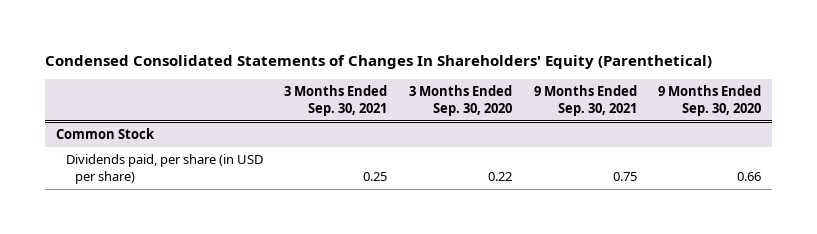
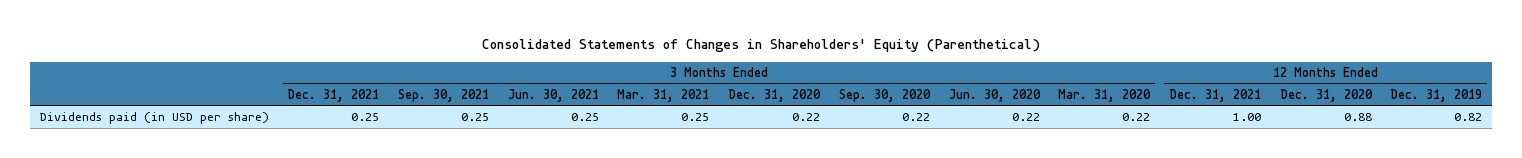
[45,54,713,69] Condensed Consolidated Statements of Changes In Shareholders' Equity (Parenthetical) -> [481,39,1040,53] Consolidated Statements of Changes in Shareholders' Equity (Parenthetical)
[533,85,637,116] 9 Months Ended Sep. 30, 2021 -> none
[658,85,762,116] 9 Months Ended Sep. 30, 2020 -> none
none -> [287,88,380,102] 3 Months Ended Dec. 31, 2021
none -> [507,88,599,102] 3 Months Ended Jun. 30, 2021
none -> [617,88,710,102] 3 Months Ended Mar. 31, 2021
none -> [728,88,822,102] 3 Months Ended Dec. 31, 2020
none -> [948,88,1041,102] 3 Months Ended Jun. 30, 2020
none -> [1058,88,1152,102] 3 Months Ended Mar. 31, 2020
none -> [1168,88,1261,102] 12 Months Ended Dec. 31, 2021
none -> [1279,88,1373,102] 12 Months Ended Dec. 31, 2020
none -> [1390,88,1483,102] 12 Months Ended Dec. 31, 2019
[56,128,156,140] Common Stock -> none
[65,154,263,184] Dividends paid, per share (in USD per share) -> [39,112,269,125] Dividends paid (in USD per share)

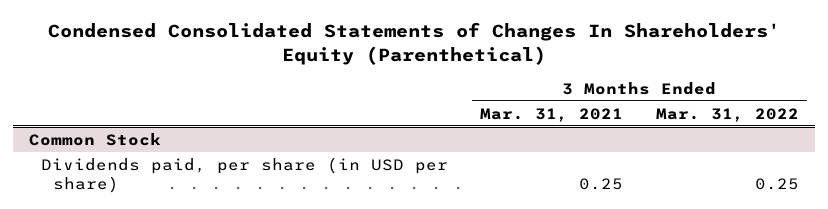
[481,39,1040,53] Consolidated Statements of Changes in Shareholders' Equity (Parenthetical) -> [47,21,780,65] Condensed Consolidated Statements of Changes In Shareholders' Equity (Parenthetical)
[287,88,380,102] 3 Months Ended Dec. 31, 2021 -> none
[397,88,489,102] 3 Months Ended Sep. 30, 2021 -> none
[507,88,599,102] 3 Months Ended Jun. 30, 2021 -> none
[728,88,822,102] 3 Months Ended Dec. 31, 2020 -> none
[838,88,931,102] 3 Months Ended Sep. 30, 2020 -> none
[948,88,1041,102] 3 Months Ended Jun. 30, 2020 -> none
[1058,88,1152,102] 3 Months Ended Mar. 31, 2020 -> none
[1168,88,1261,102] 12 Months Ended Dec. 31, 2021 -> none
[1279,88,1373,102] 12 Months Ended Dec. 31, 2020 -> none
[1390,88,1483,102] 12 Months Ended Dec. 31, 2019 -> none
none -> [655,107,799,122] Mar. 31, 2022
none -> [29,132,162,146] Common Stock
[39,112,269,125] Dividends paid (in USD per share) -> [41,156,449,193] Dividends paid, per share (in USD per share)

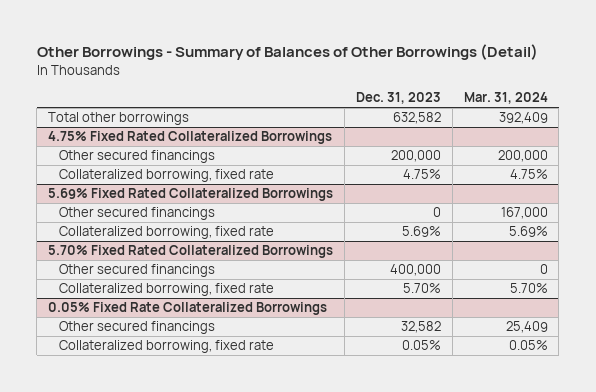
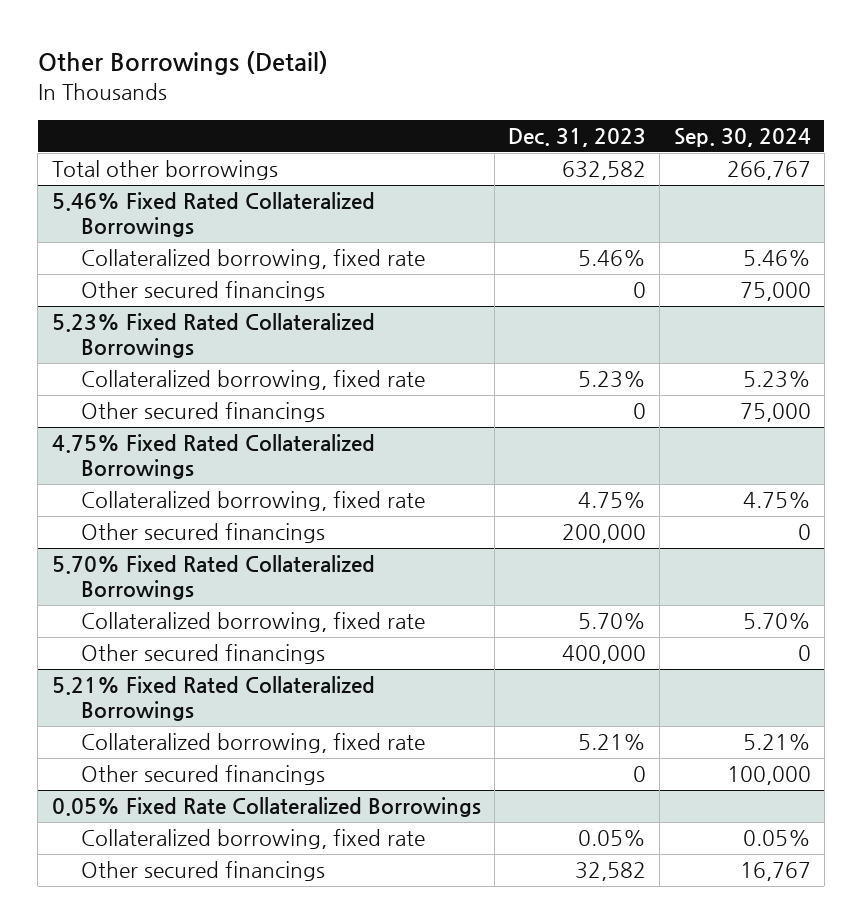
[36,44,538,61] Other Borrowings - Summary of Balances of Other Borrowings (Detail) -> [37,51,328,76] Other Borrowings (Detail)
[463,92,548,105] Mar. 31, 2024 -> none
none -> [673,127,811,147] Sep. 30, 2024
none -> [51,192,375,237] 5.46% Fixed Rated Collateralized Borrowings
none -> [80,249,425,270] Collateralized borrowing, fixed rate
none -> [80,281,325,302] Other secured financings
none -> [51,313,375,358] 5.23% Fixed Rated Collateralized Borrowings
none -> [80,370,425,391] Collateralized borrowing, fixed rate
none -> [80,402,325,423] Other secured financings
[48,188,334,202] 5.69% Fixed Rated Collateralized Borrowings -> none
[58,207,215,221] Other secured financings -> none
[58,226,274,240] Collateralized borrowing, fixed rate -> none
[58,150,215,164] Other secured financings -> [80,523,325,544] Other secured financings
[58,264,215,278] Other secured financings -> [80,644,325,665] Other secured financings
none -> [51,676,375,721] 5.21% Fixed Rated Collateralized Borrowings
none -> [80,733,425,754] Collateralized borrowing, fixed rate
none -> [80,765,325,786] Other secured financings
[58,321,215,335] Other secured financings -> [80,861,325,882] Other secured financings

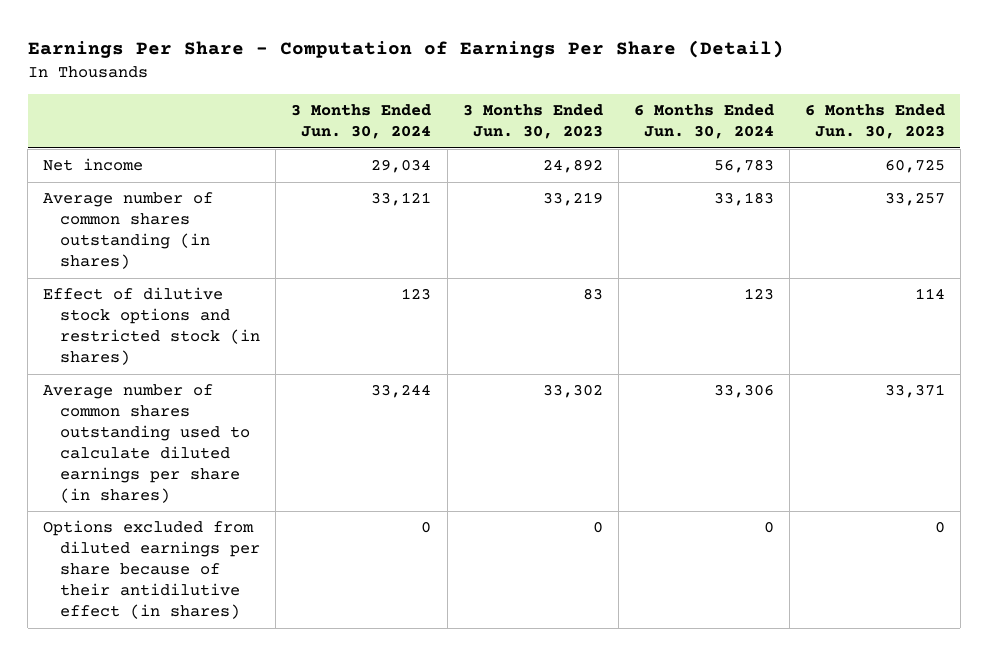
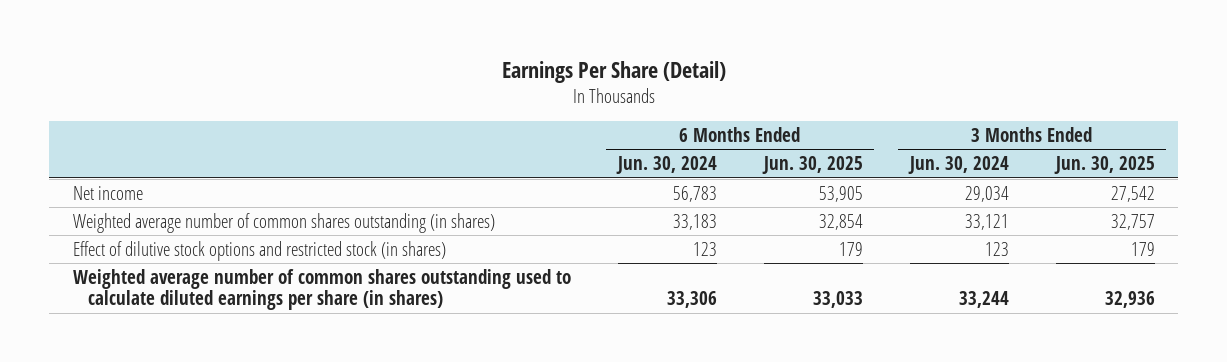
[27,40,784,59] Earnings Per Share - Computation of Earnings Per Share (Detail) -> [501,60,726,83] Earnings Per Share (Detail)
[462,104,603,140] 3 Months Ended Jun. 30, 2023 -> none
[804,104,945,140] 6 Months Ended Jun. 30, 2023 -> none
none -> [761,156,863,175] Jun. 30, 2025
none -> [1053,156,1155,175] Jun. 30, 2025
[43,192,214,270] Average number of common shares outstanding (in shares) -> [72,212,495,233] Weighted average number of common shares outstanding (in shares)
[43,520,261,619] Options excluded from diluted earnings per share because of their antidilutive effect (in shares) -> none
[43,384,251,503] Average number of common shares outstanding used to calculate diluted earnings per share (in shares) -> [72,268,571,311] Weighted average number of common shares outstanding used to calculate diluted earnings per share (in shares)

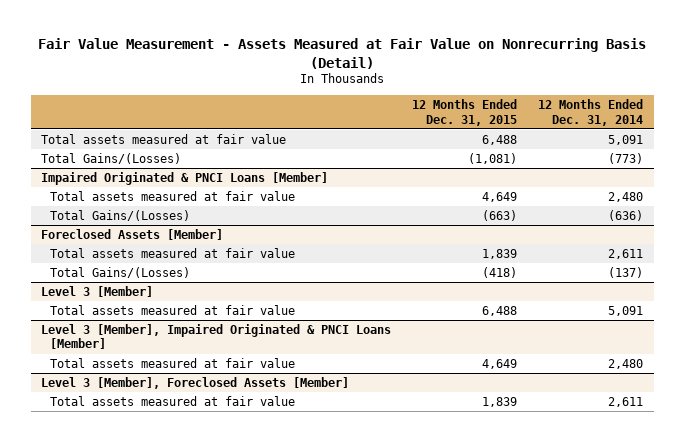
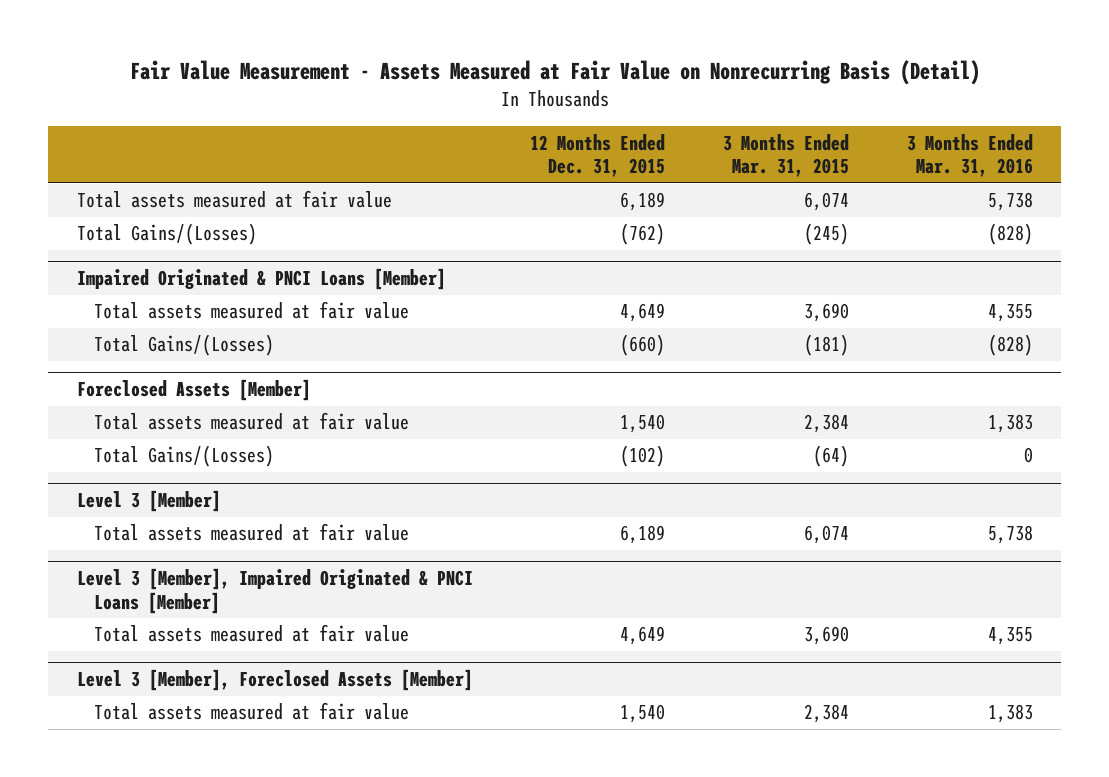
[538,99,644,126] 12 Months Ended Dec. 31, 2014 -> none
none -> [722,133,849,178] 3 Months Ended Mar. 31, 2015
none -> [906,133,1033,178] 3 Months Ended Mar. 31, 2016
[482,134,518,145] 6,488 -> [620,192,666,212] 6,189
[468,152,518,164] (1,081) -> [620,223,666,246] (762)
[482,209,518,221] (663) -> [620,334,666,357] (660)
[482,248,518,259] 1,839 -> [620,414,666,434] 1,540
[482,266,518,278] (418) -> [620,445,666,468] (102)
[482,305,518,316] 6,488 -> [620,525,666,545] 6,189
[482,396,518,407] 1,839 -> [620,704,666,724] 1,540

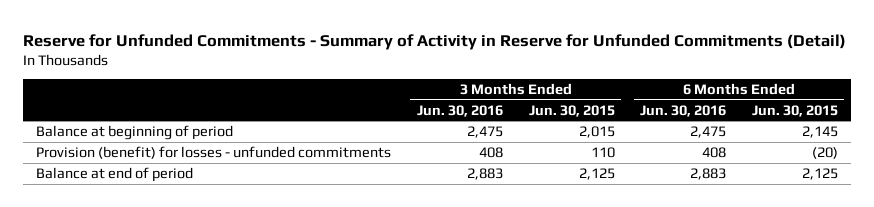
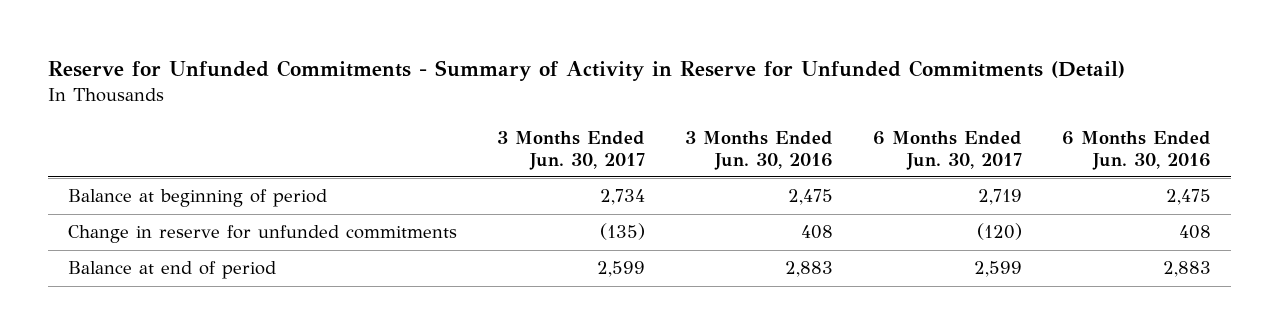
[528,104,615,117] Jun. 30, 2015 -> none
[752,104,839,117] Jun. 30, 2015 -> none
none -> [496,130,645,170] 3 Months Ended Jun. 30, 2017
none -> [872,130,1022,170] 6 Months Ended Jun. 30, 2017
[36,145,392,159] Provision (benefit) for losses - unfunded commitments -> [67,225,457,244] Change in reserve for unfunded commitments

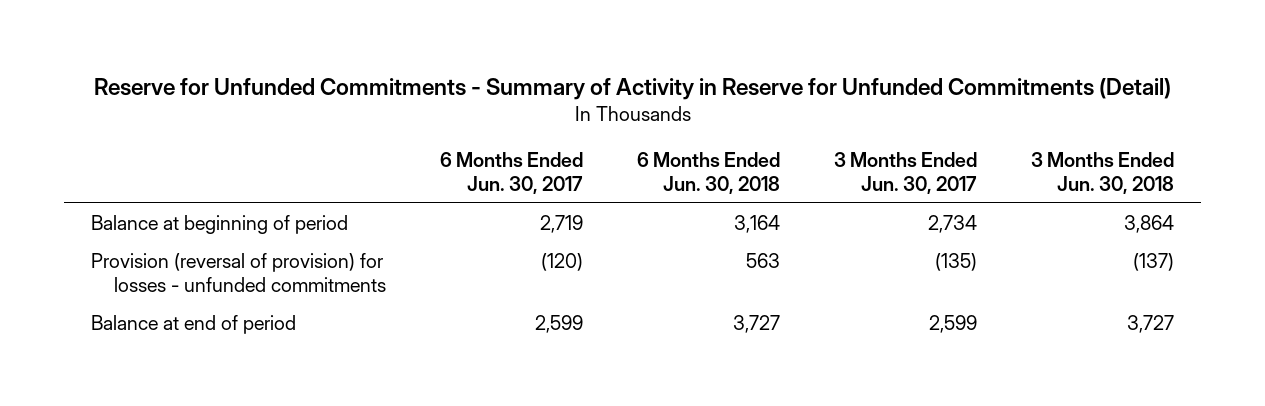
[684,130,833,170] 3 Months Ended Jun. 30, 2016 -> none
[1061,130,1211,170] 6 Months Ended Jun. 30, 2016 -> none
none -> [636,151,780,194] 6 Months Ended Jun. 30, 2018
none -> [1030,151,1174,194] 3 Months Ended Jun. 30, 2018
[67,225,457,244] Change in reserve for unfunded commitments -> [91,253,386,293] Provision (reversal of provision) for losses - unfunded commitments

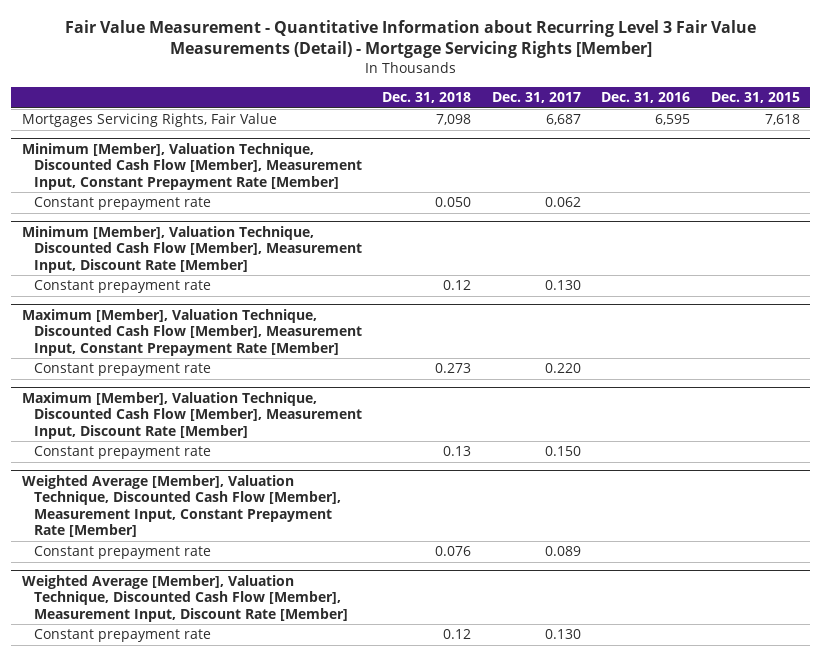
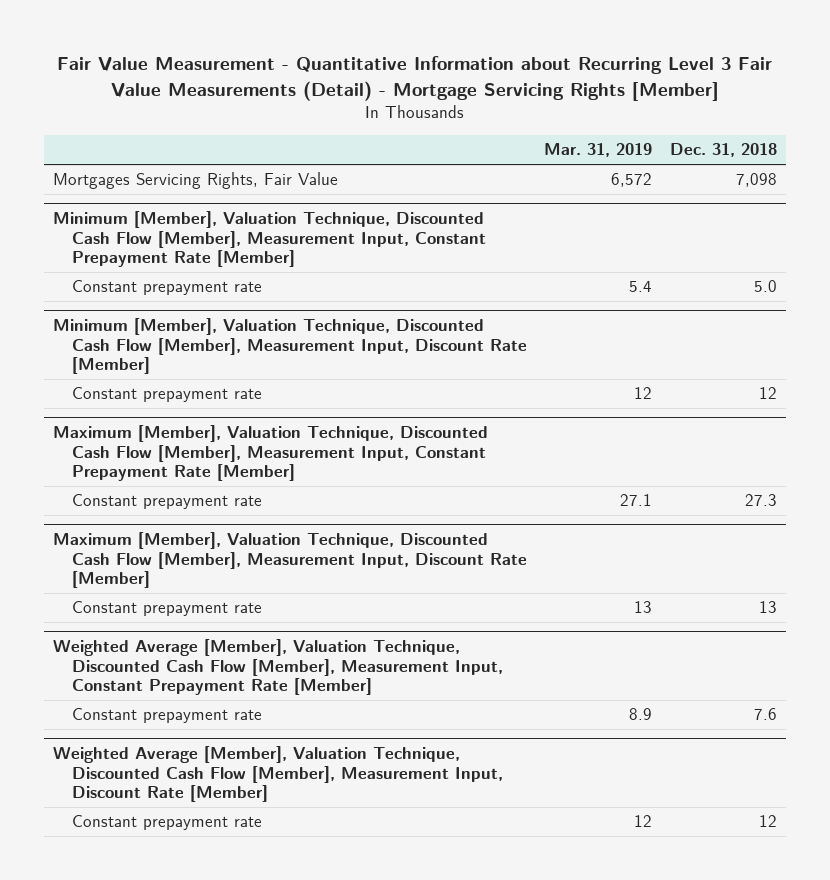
[491,92,581,104] Dec. 31, 2017 -> none
[601,92,691,104] Dec. 31, 2016 -> none
[711,92,801,104] Dec. 31, 2015 -> none
none -> [544,143,653,158] Mar. 31, 2019
[435,197,472,208] 0.050 -> [754,280,778,293] 5.0
[443,280,472,291] 0.12 -> [759,387,778,400] 12
[435,363,472,374] 0.273 -> [745,494,778,507] 27.3
[443,446,472,457] 0.13 -> [759,601,778,614] 13
[435,546,472,557] 0.076 -> [754,708,778,721] 7.6
[443,629,472,640] 0.12 -> [759,815,778,828] 12

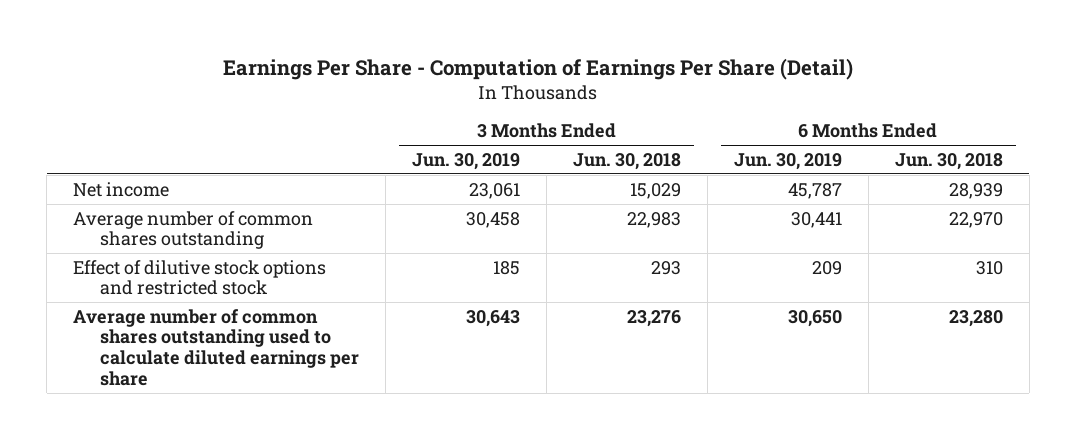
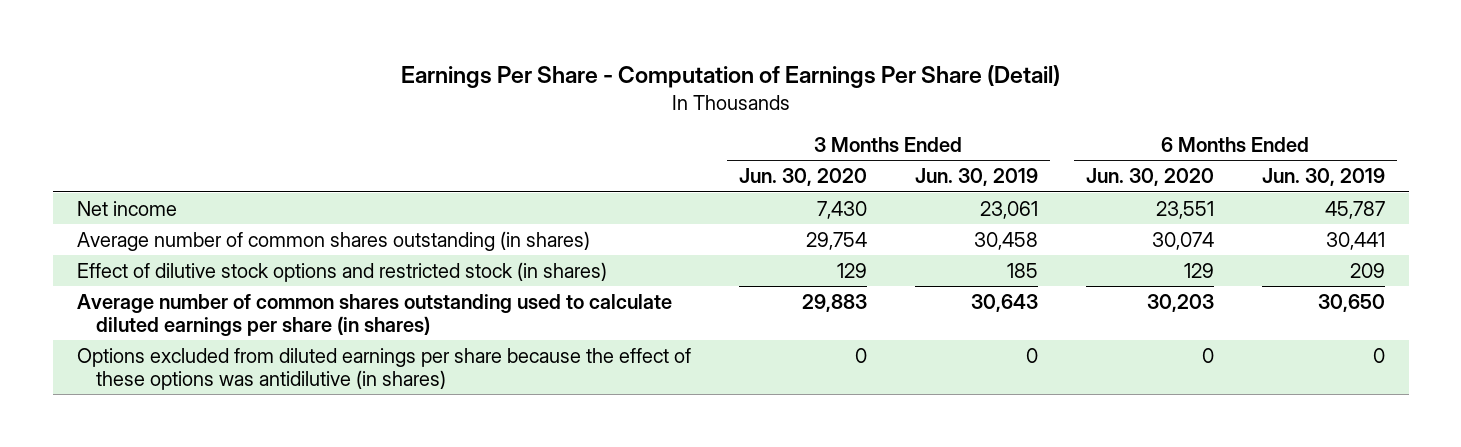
[573,152,682,170] Jun. 30, 2018 -> none
[894,152,1003,170] Jun. 30, 2018 -> none
none -> [738,168,867,187] Jun. 30, 2020
none -> [1085,168,1214,187] Jun. 30, 2020
[73,210,314,250] Average number of common shares outstanding -> [76,230,590,251] Average number of common shares outstanding (in shares)
[73,259,327,296] Effect of dilutive stock options and restricted stock -> [76,261,607,282] Effect of dilutive stock options and restricted stock (in shares)
[73,308,360,386] Average number of common shares outstanding used to calculate diluted earnings per share -> [76,293,672,336] Average number of common shares outstanding used to calculate diluted earnings per share (in shares)
none -> [76,347,691,390] Options excluded from diluted earnings per share because the effect of these options was antidilutive (in shares)

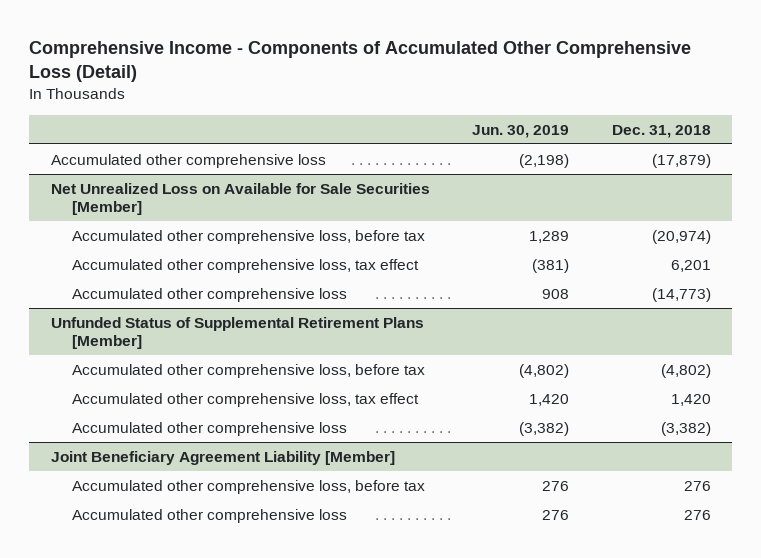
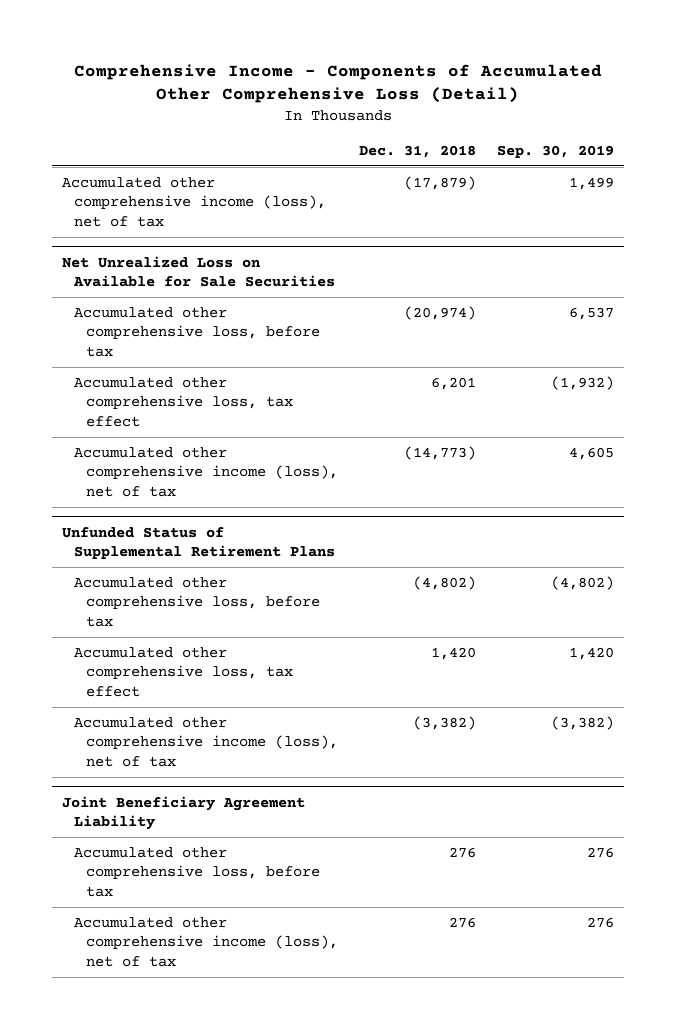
[472,124,570,138] Jun. 30, 2019 -> none
none -> [496,145,614,159] Sep. 30, 2019
[50,153,326,168] Accumulated other comprehensive loss -> [62,176,327,228] Accumulated other comprehensive income (loss), net of tax
[50,182,430,216] Net Unrealized Loss on Available for Sale Securities [Member] -> [62,255,336,288] Net Unrealized Loss on Available for Sale Securities
[71,287,347,302] Accumulated other comprehensive loss -> [74,446,338,498] Accumulated other comprehensive income (loss), net of tax
[50,316,424,350] Unfunded Status of Supplemental Retirement Plans [Member] -> [62,526,336,560] Unfunded Status of Supplemental Retirement Plans
[71,421,347,436] Accumulated other comprehensive loss -> [74,716,338,768] Accumulated other comprehensive income (loss), net of tax
[50,450,395,465] Joint Beneficiary Agreement Liability [Member] -> [62,795,306,831] Joint Beneficiary Agreement Liability
[71,508,347,523] Accumulated other comprehensive loss -> [74,916,338,968] Accumulated other comprehensive income (loss), net of tax

